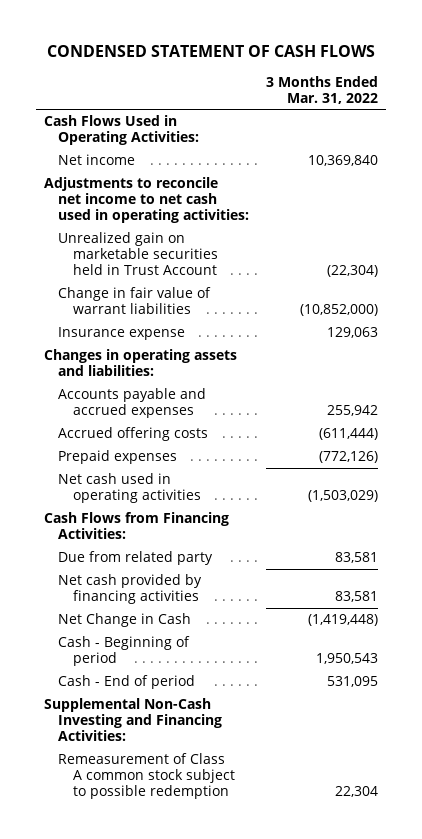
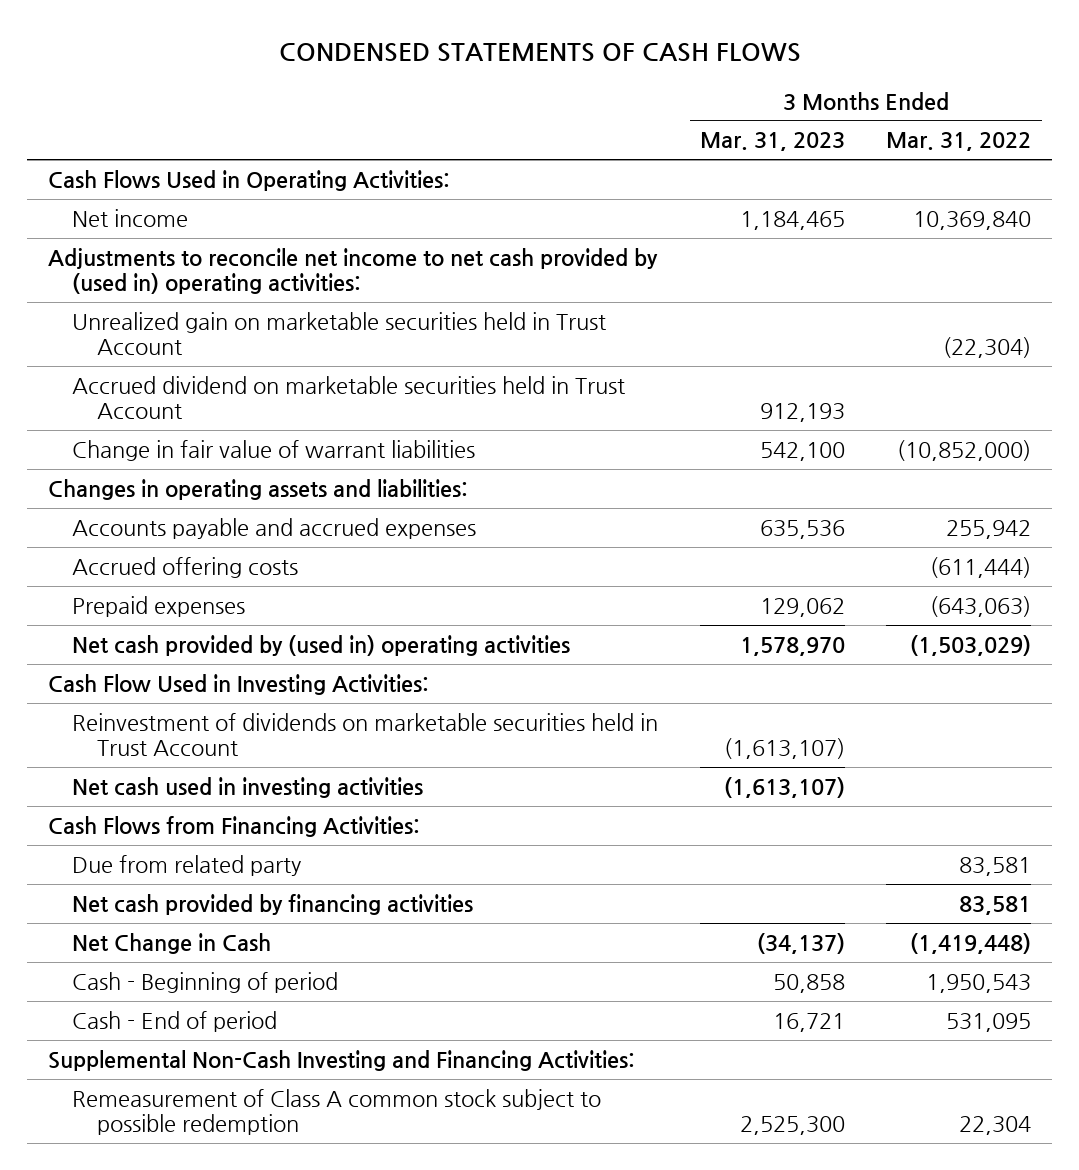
[47,44,376,57] CONDENSED STATEMENT OF CASH FLOWS -> [278,43,801,63] CONDENSED STATEMENTS OF CASH FLOWS
none -> [699,132,845,152] Mar. 31, 2023
[43,177,250,224] Adjustments to reconcile net income to net cash used in operating activities: -> [47,247,658,294] Adjustments to reconcile net income to net cash provided by (used in) operating activities:
none -> [72,375,626,419] Accrued dividend on marketable securities held in Trust Account
[58,327,186,341] Insurance expense -> none
[319,451,379,464] (772,126) -> [930,595,1032,617] (643,063)
[58,473,201,504] Net cash used in operating activities -> [72,634,571,656] Net cash provided by (used in) operating activities
none -> [47,673,429,695] Cash Flow Used in Investing Activities:
none -> [72,712,659,756] Reinvestment of dividends on marketable securities held in Trust Account
none -> [72,776,424,798] Net cash used in investing activities

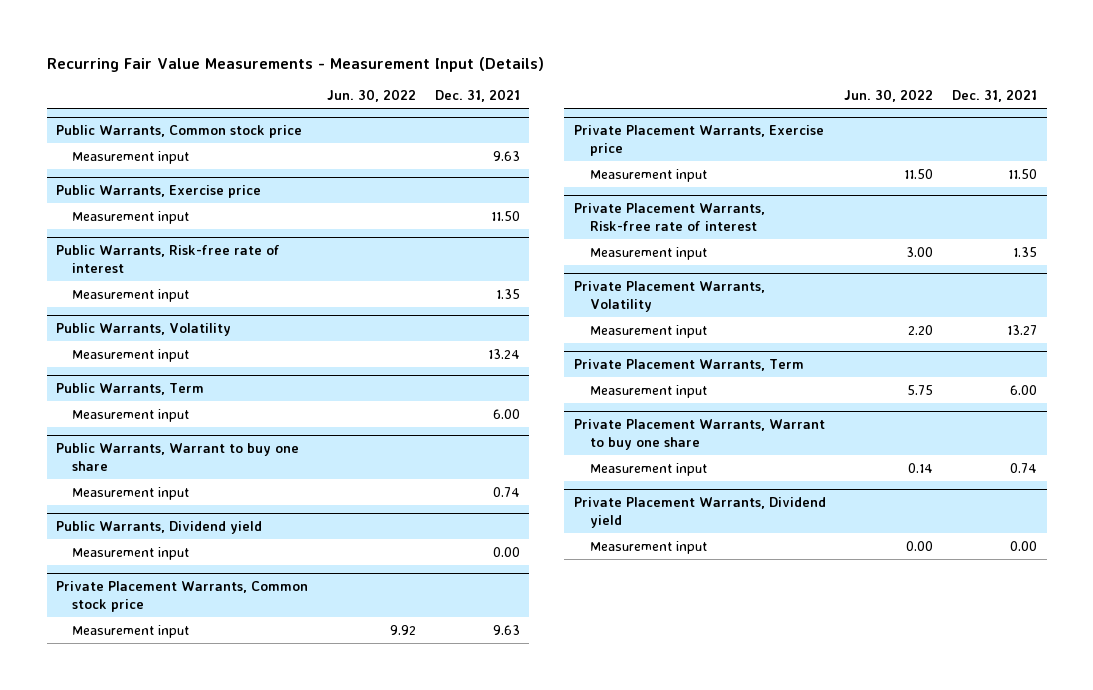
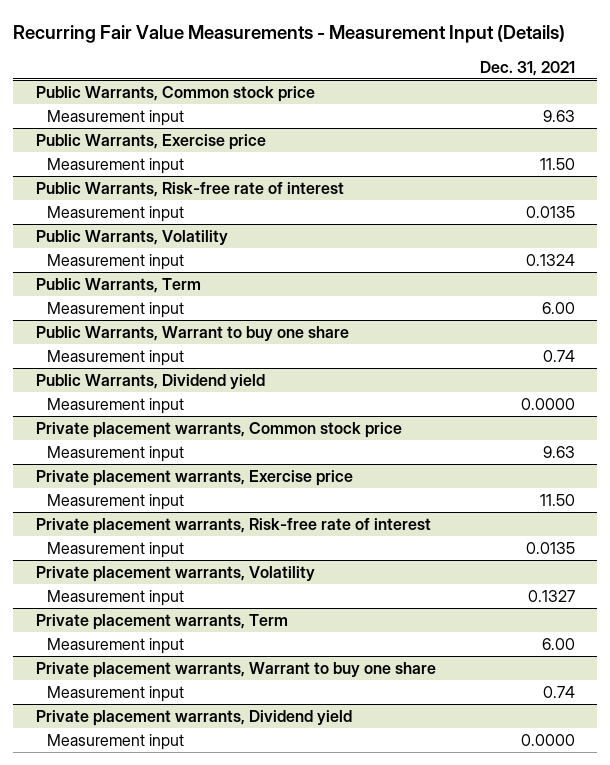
[326,89,416,103] Jun. 30, 2022 -> none
[495,288,520,299] 1.35 -> [525,205,575,218] 0.0135
[487,348,520,359] 13.24 -> [525,253,575,266] 0.1324
[492,546,520,557] 0.00 -> [520,397,575,410] 0.0000
[56,581,309,612] Private Placement Warrants, Common stock price -> [35,421,402,438] Private placement warrants, Common stock price
[573,125,824,156] Private Placement Warrants, Exercise price -> [35,469,353,486] Private placement warrants, Exercise price
[573,203,765,231] Private Placement Warrants, Risk-free rate of interest -> [35,517,431,534] Private placement warrants, Risk-free rate of interest
[1013,246,1038,257] 1.35 -> [525,541,575,554] 0.0135
[573,281,765,312] Private Placement Warrants, Volatility -> [35,565,315,582] Private placement warrants, Volatility
[1007,324,1038,335] 13.27 -> [527,589,575,602] 0.1327
[573,359,804,372] Private Placement Warrants, Term -> [35,613,288,630] Private placement warrants, Term
[573,419,825,450] Private Placement Warrants, Warrant to buy one share -> [35,661,436,678] Private placement warrants, Warrant to buy one share
[573,497,826,528] Private Placement Warrants, Dividend yield -> [35,709,352,726] Private placement warrants, Dividend yield
[1010,540,1038,551] 0.00 -> [520,733,575,746] 0.0000

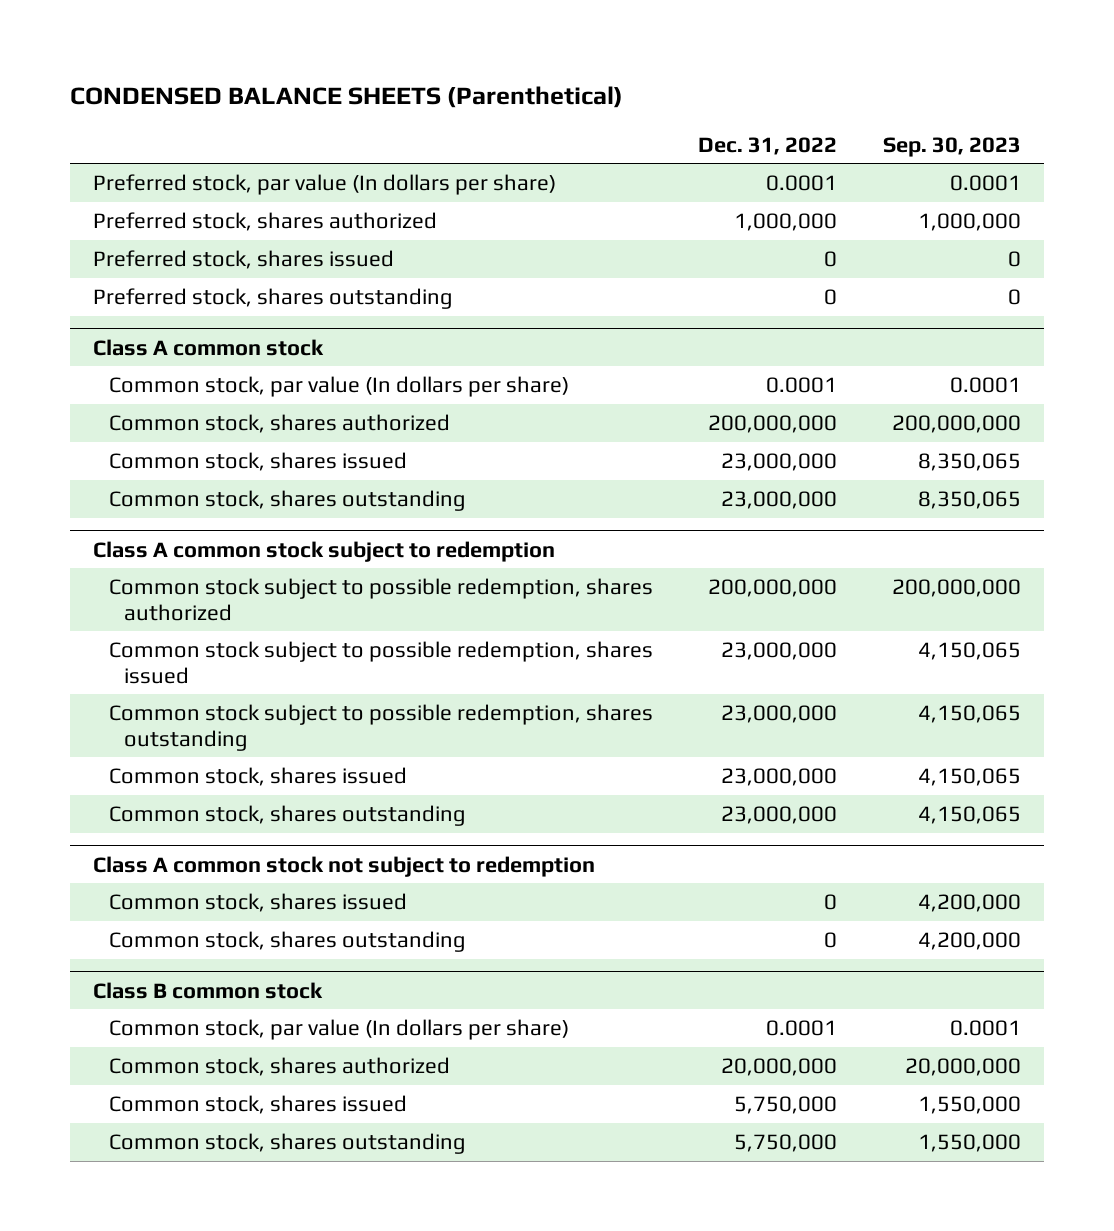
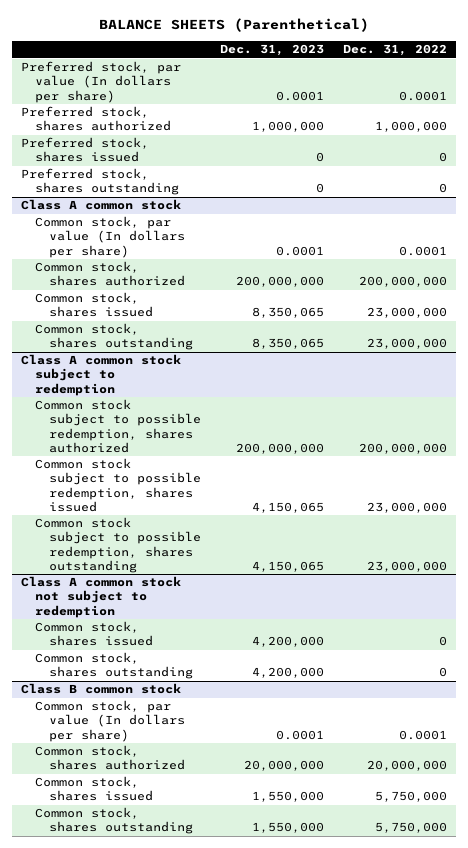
[70,86,624,109] CONDENSED BALANCE SHEETS (Parenthetical) -> [98,18,369,33] BALANCE SHEETS (Parenthetical)
[882,136,1021,157] Sep. 30, 2023 -> none
none -> [219,44,324,57] Dec. 31, 2023
[108,766,407,786] Common stock, shares issued -> none
[108,804,466,826] Common stock, shares outstanding -> none

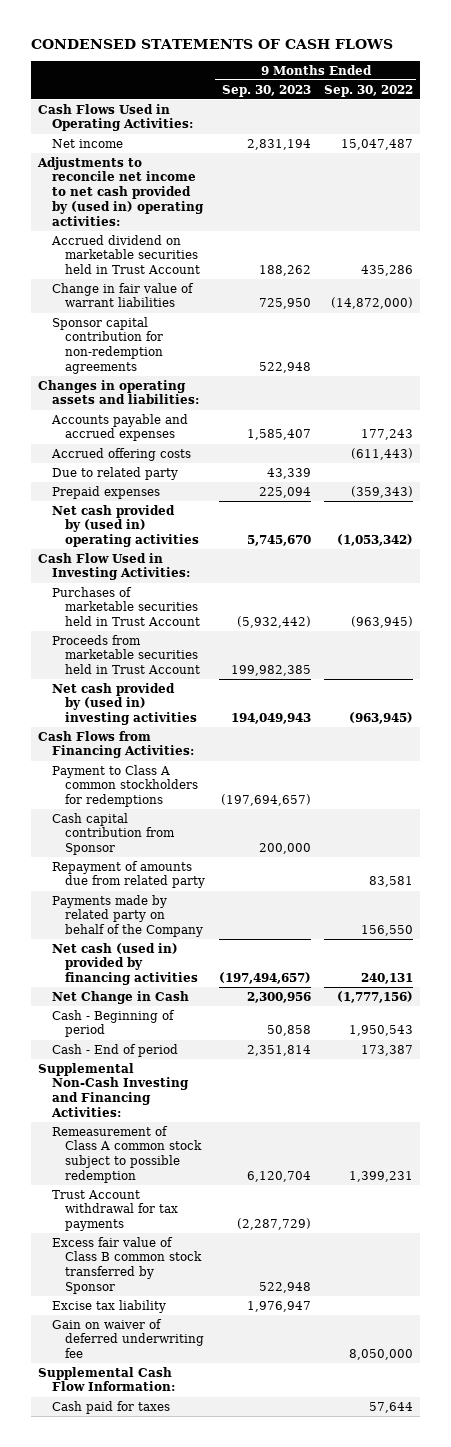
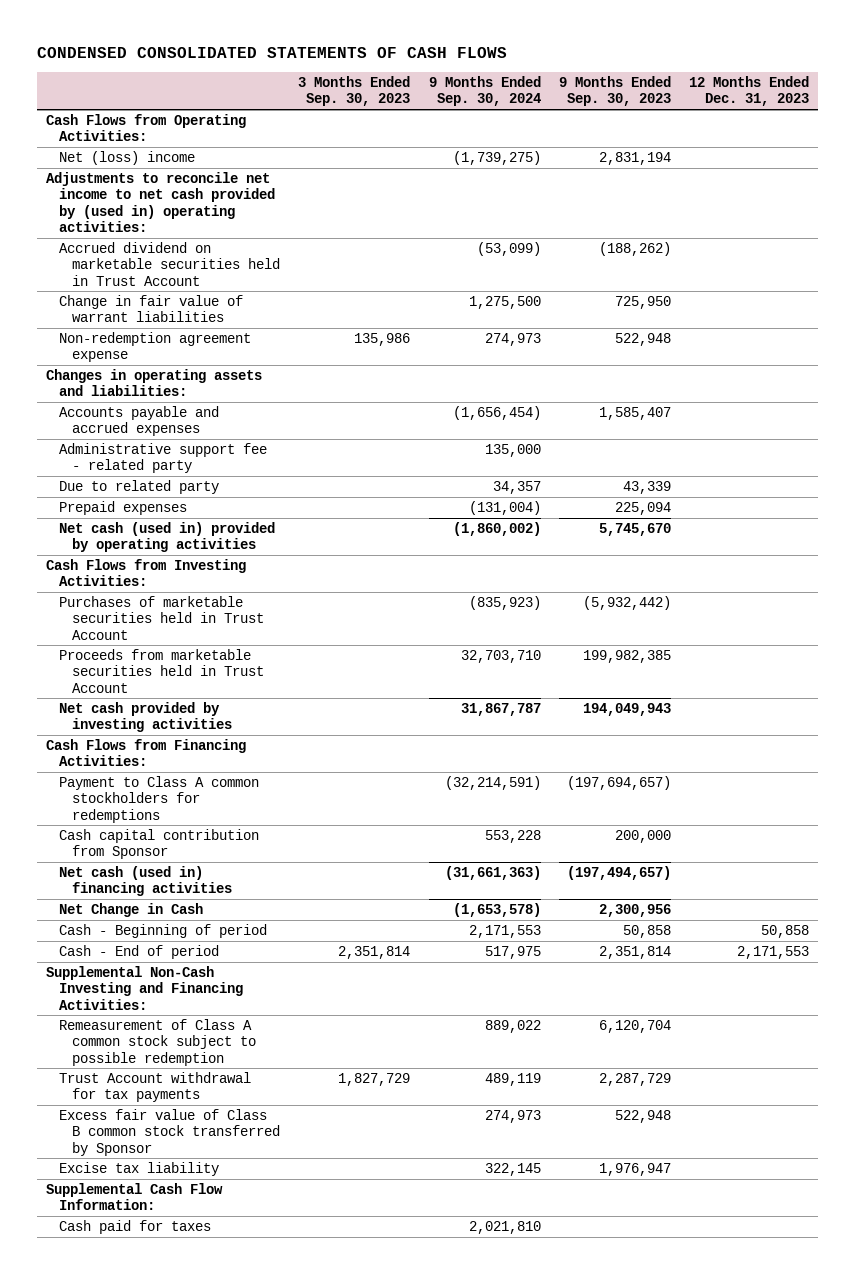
[31,39,394,50] CONDENSED STATEMENTS OF CASH FLOWS -> [36,47,507,59] CONDENSED CONSOLIDATED STATEMENTS OF CASH FLOWS
[323,84,413,97] Sep. 30, 2022 -> none
none -> [298,75,411,107] 3 Months Ended Sep. 30, 2023
none -> [428,75,541,107] 9 Months Ended Sep. 30, 2024
none -> [689,75,810,107] 12 Months Ended Dec. 31, 2023
[37,103,193,132] Cash Flows Used in Operating Activities: -> [45,113,246,142] Cash Flows from Operating Activities:
[51,138,123,148] Net income -> [58,150,195,165] Net (loss) income
[258,265,311,277] 188,262 -> [598,241,671,256] (188,262)
[51,316,164,374] Sponsor capital contribution for non-redemption agreements -> [58,331,251,363] Non-redemption agreement expense
[50,447,191,461] Accrued offering costs -> none
none -> [58,442,267,474] Administrative support fee - related party
[51,504,200,548] Net cash provided by (used in) operating activities -> [58,521,275,553] Net cash (used in) provided by operating activities
[37,552,190,581] Cash Flow Used in Investing Activities: -> [45,558,246,587] Cash Flows from Investing Activities:
[51,682,198,726] Net cash provided by (used in) investing activities -> [58,701,233,733] Net cash provided by investing activities
[51,860,206,889] Repayment of amounts due from related party -> none
[51,894,204,938] Payments made by related party on behalf of the Company -> none
[51,942,199,986] Net cash (used in) provided by financing activities -> [58,865,233,897] Net cash (used in) financing activities
[236,1218,311,1231] (2,287,729) -> [598,1072,671,1086] 2,287,729
[51,1318,205,1359] Gain on waiver of deferred underwriting fee -> none

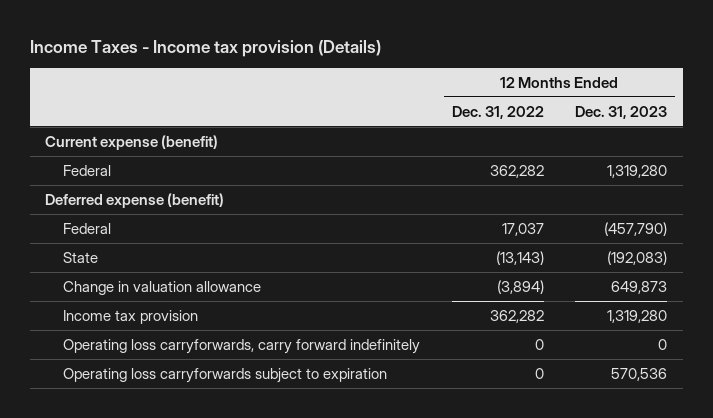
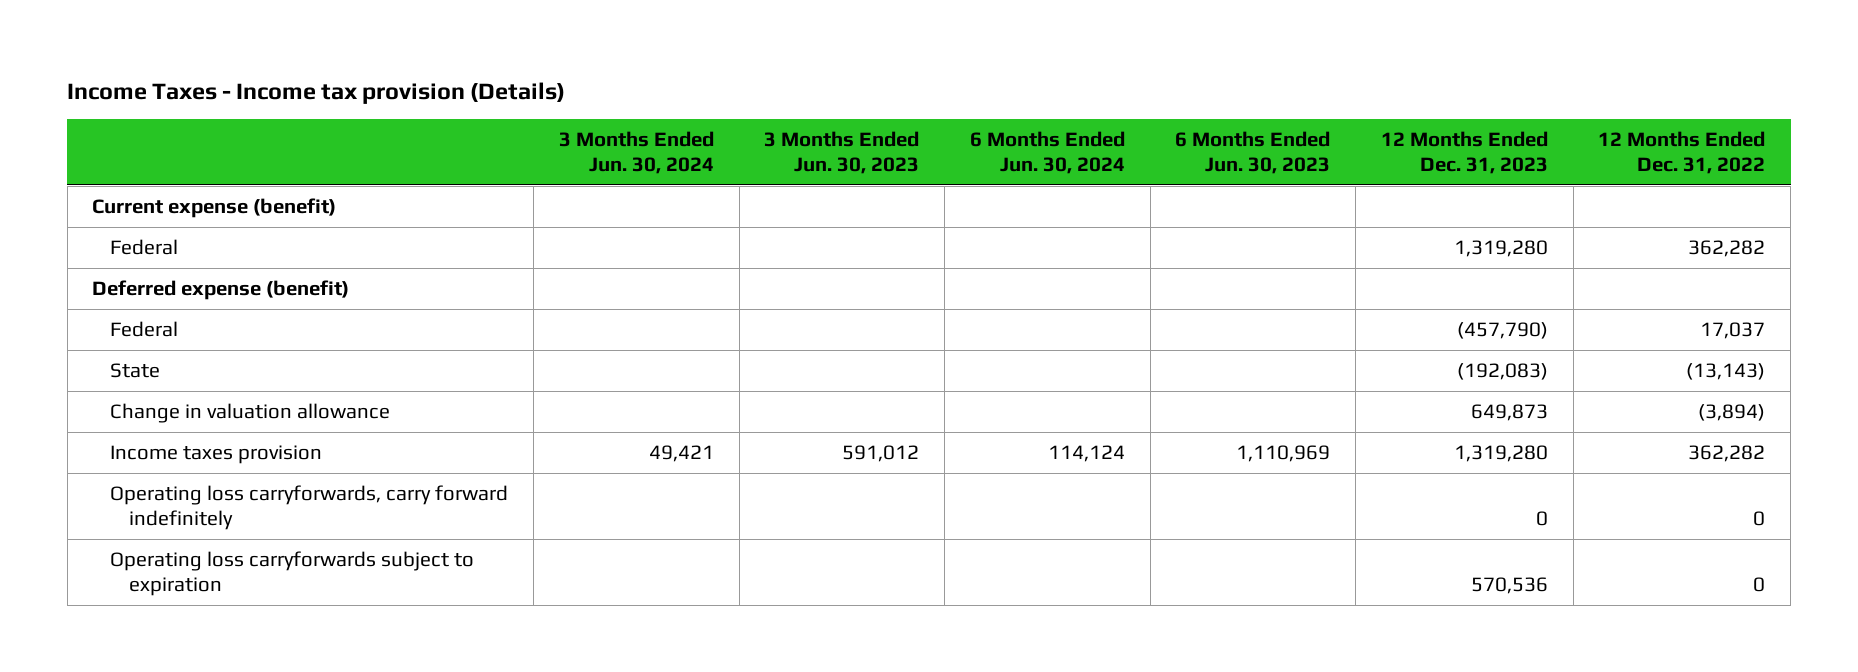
none -> [558,131,714,175] 3 Months Ended Jun. 30, 2024
none -> [764,131,920,175] 3 Months Ended Jun. 30, 2023
none -> [969,131,1125,175] 6 Months Ended Jun. 30, 2024
none -> [1175,131,1331,175] 6 Months Ended Jun. 30, 2023
[63,309,199,324] Income tax provision -> [110,444,323,464] Income taxes provision

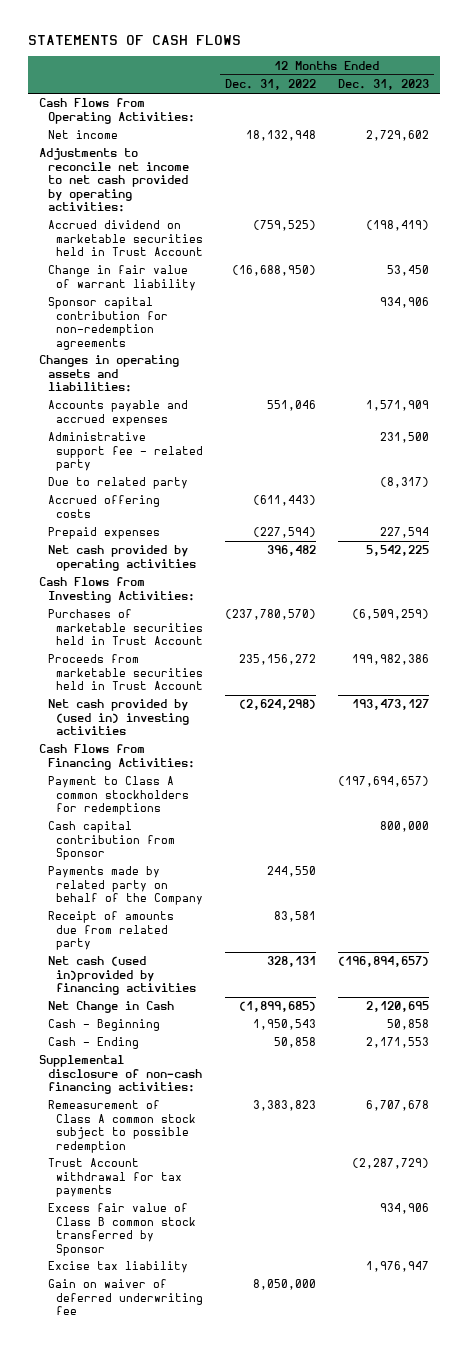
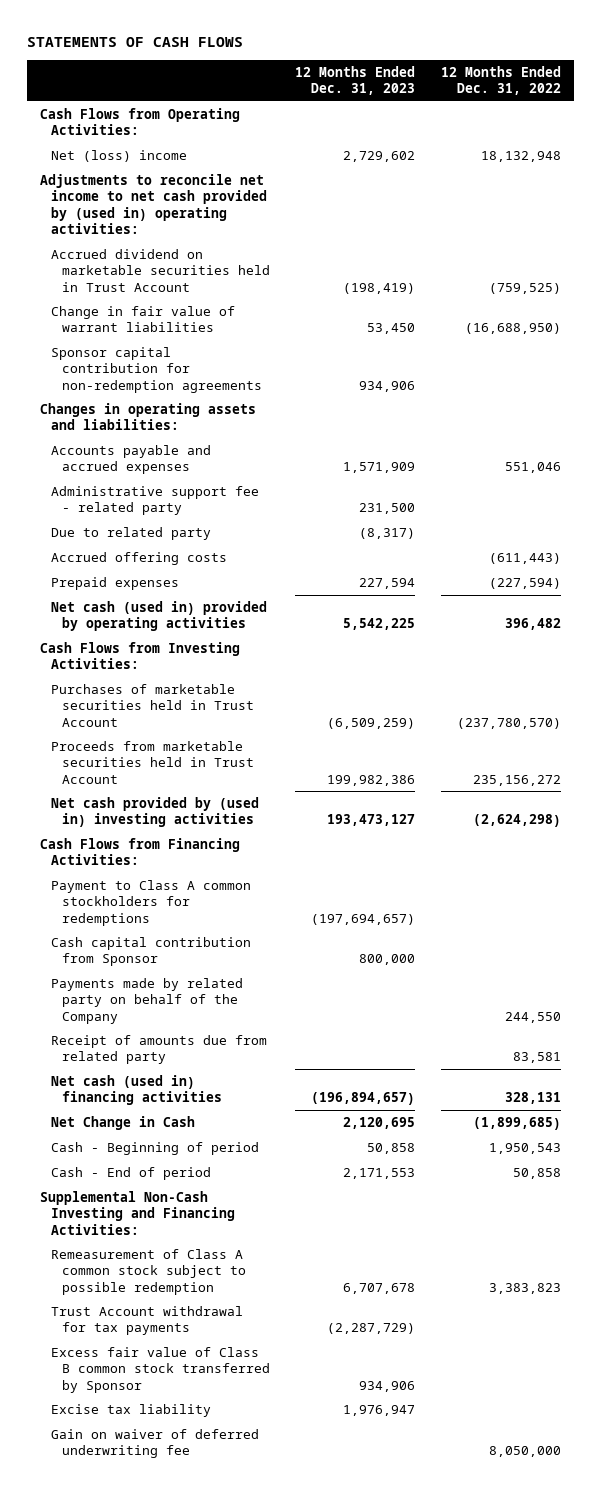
[47,130,118,140] Net income -> [50,149,187,162] Net (loss) income
[38,148,189,212] Adjustments to reconcile net income to net cash provided by operating activities: -> [39,173,267,234] Adjustments to reconcile net income to net cash provided by (used in) operating activities:
[47,265,197,291] Change in fair value of warrant liability -> [50,305,235,333] Change in fair value of warrant liabilities
[47,545,197,571] Net cash provided by operating activities -> [50,600,267,632] Net cash (used in) provided by operating activities
[47,956,197,996] Net cash (used in)provided by financing activities -> [50,1074,222,1106] Net cash (used in) financing activities
[47,1019,160,1032] Cash - Beginning -> [50,1141,259,1155] Cash - Beginning of period
[47,1037,139,1050] Cash - Ending -> [50,1166,211,1180] Cash - End of period
[38,1055,202,1095] Supplemental disclosure of non-cash financing activities: -> [39,1190,235,1235] Supplemental Non-Cash Investing and Financing Activities:

